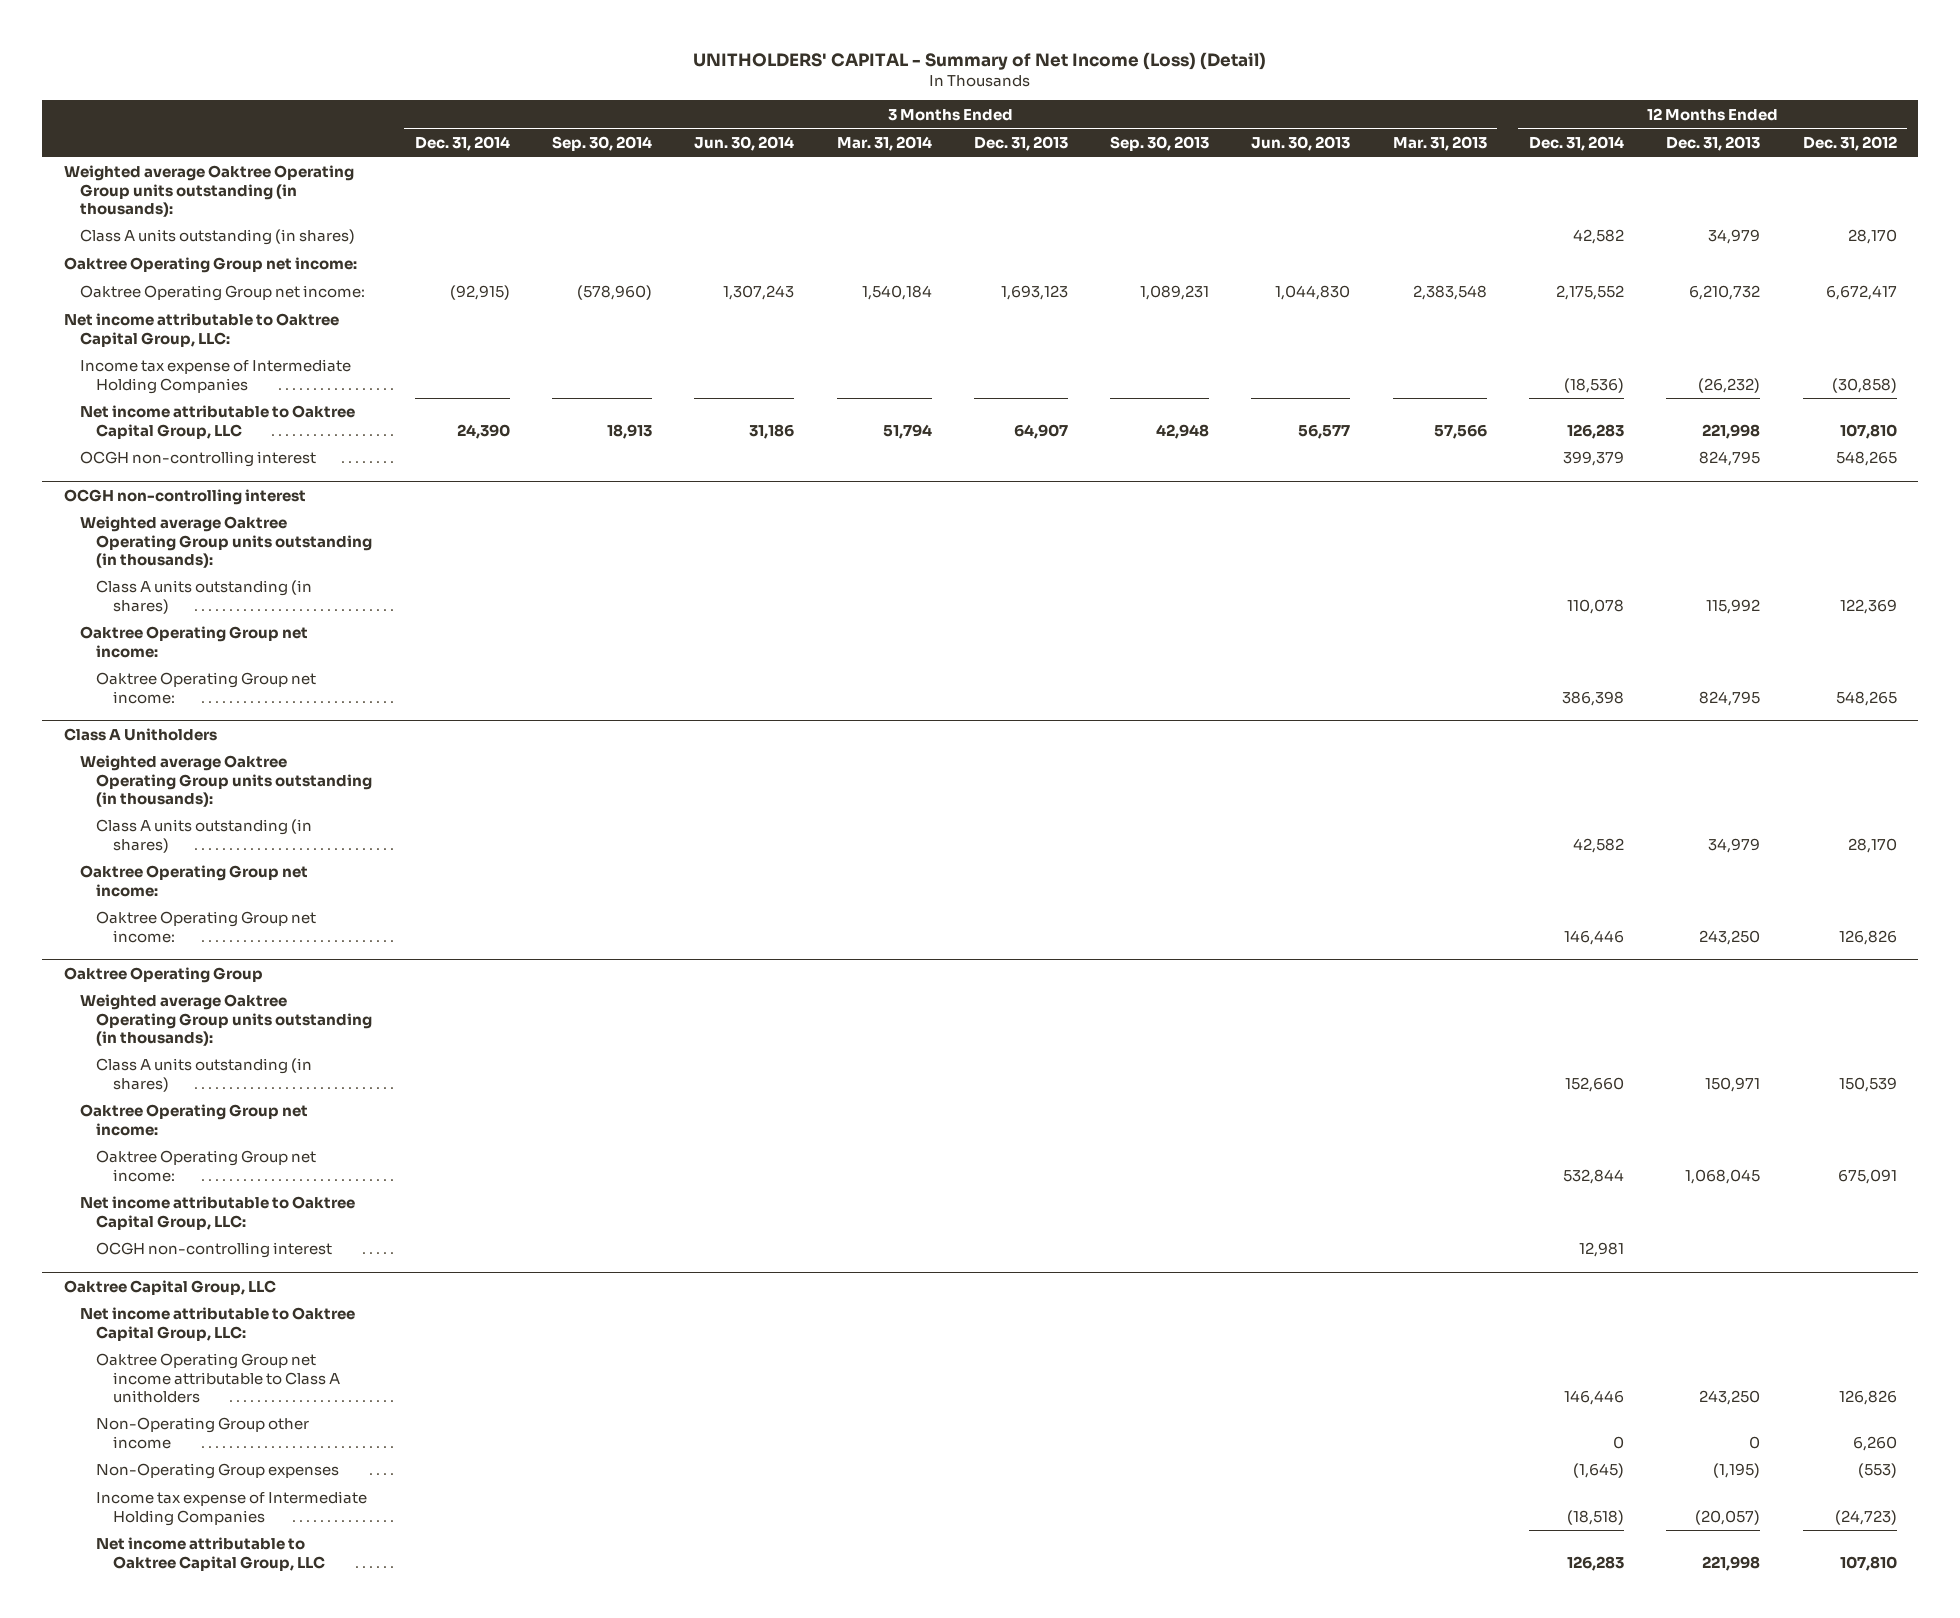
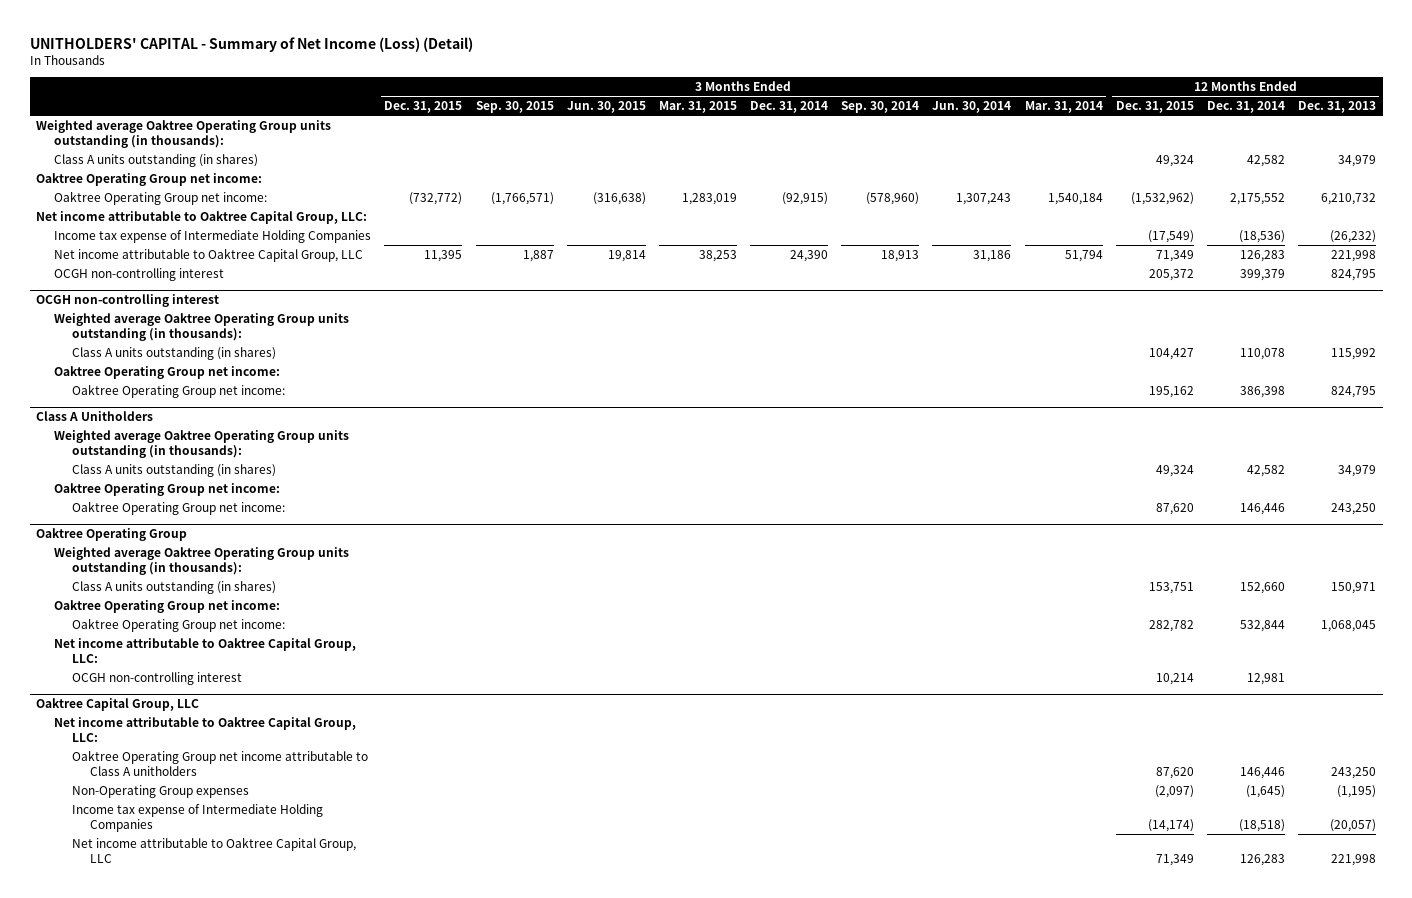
[973,135,1068,151] Dec. 31, 2013 -> none
[1110,135,1210,151] Sep. 30, 2013 -> none
[1251,135,1351,151] Jun. 30, 2013 -> none
[1392,135,1487,151] Mar. 31, 2013 -> none
[1802,135,1897,151] Dec. 31, 2012 -> none
none -> [384,101,463,114] Dec. 31, 2015
none -> [475,101,554,114] Sep. 30, 2015
none -> [566,101,646,114] Jun. 30, 2015
none -> [658,101,737,114] Mar. 31, 2015
none -> [1115,101,1194,114] Dec. 31, 2015
[96,1417,310,1449] Non-Operating Group other income -> none

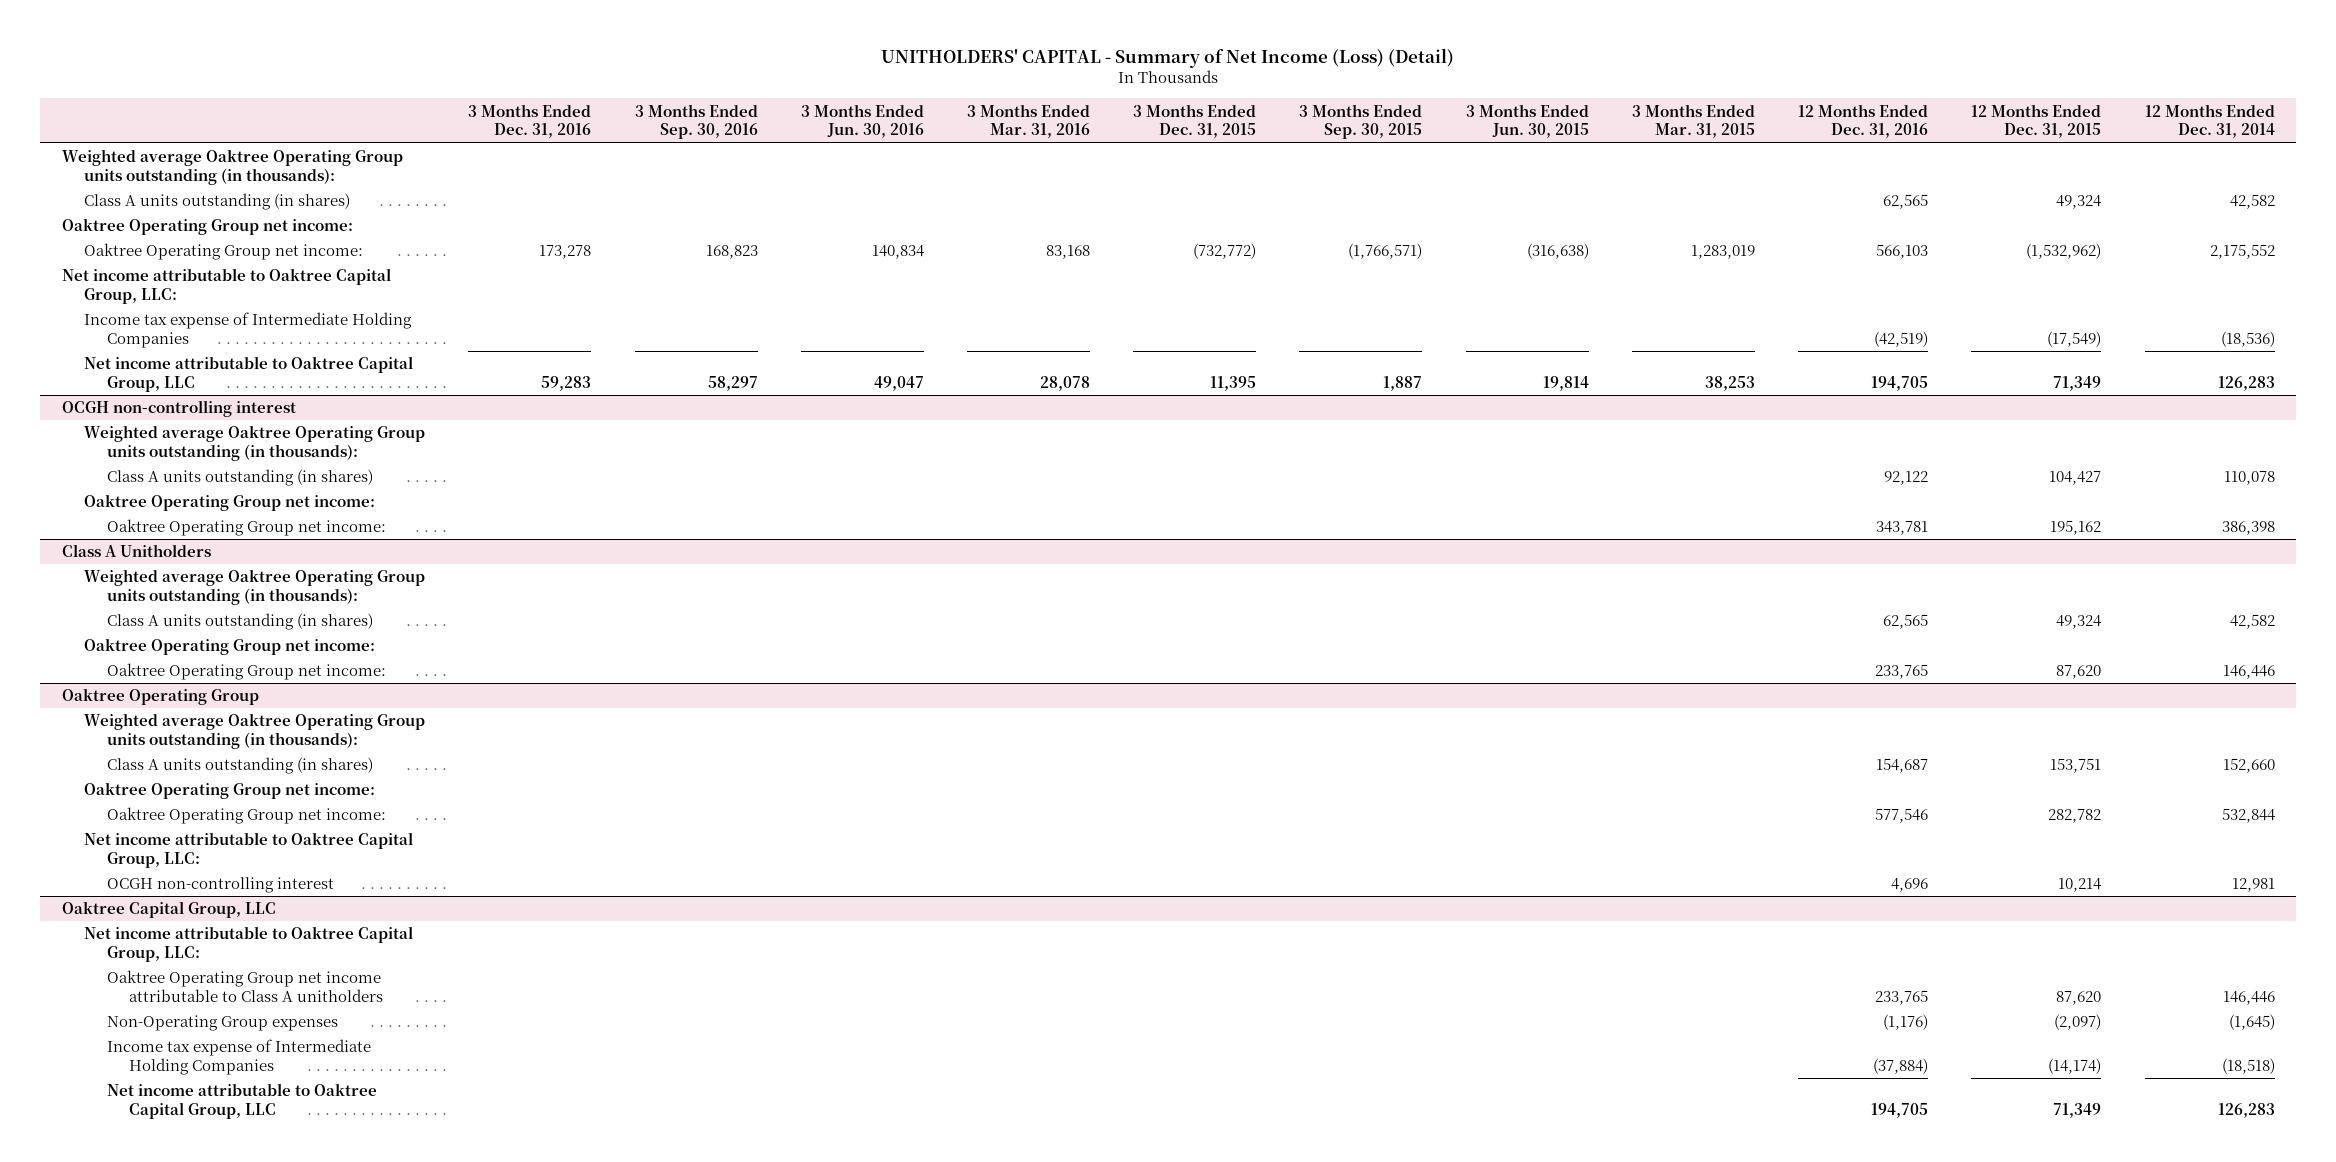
[750,101,829,114] Dec. 31, 2014 -> none
[841,101,920,114] Sep. 30, 2014 -> none
[932,101,1012,114] Jun. 30, 2014 -> none
[1024,101,1103,114] Mar. 31, 2014 -> none
[1298,101,1377,114] Dec. 31, 2013 -> none
none -> [468,103,592,139] 3 Months Ended Dec. 31, 2016
none -> [634,103,758,140] 3 Months Ended Sep. 30, 2016
none -> [800,103,924,139] 3 Months Ended Jun. 30, 2016
none -> [967,103,1091,139] 3 Months Ended Mar. 31, 2016
none -> [1798,103,1929,139] 12 Months Ended Dec. 31, 2016
[54,267,225,281] OCGH non-controlling interest -> none

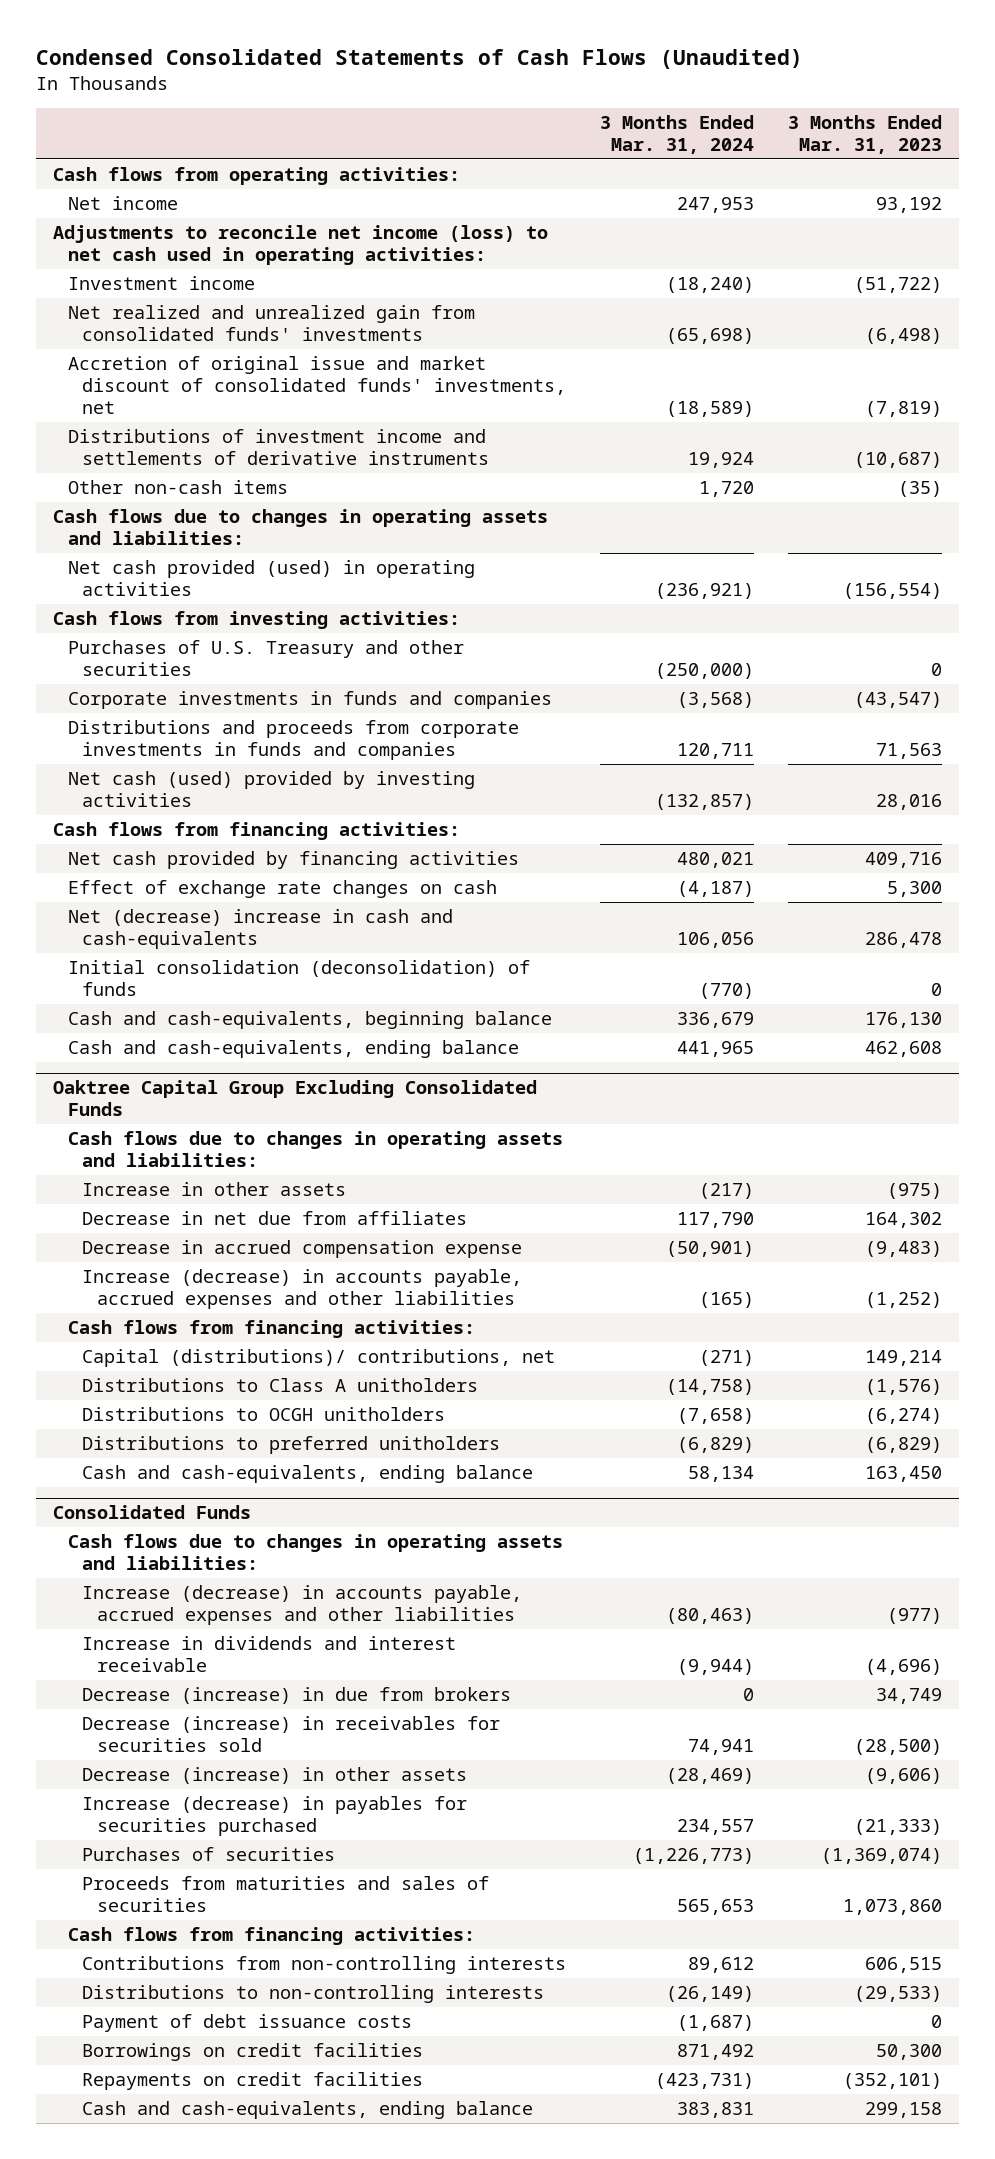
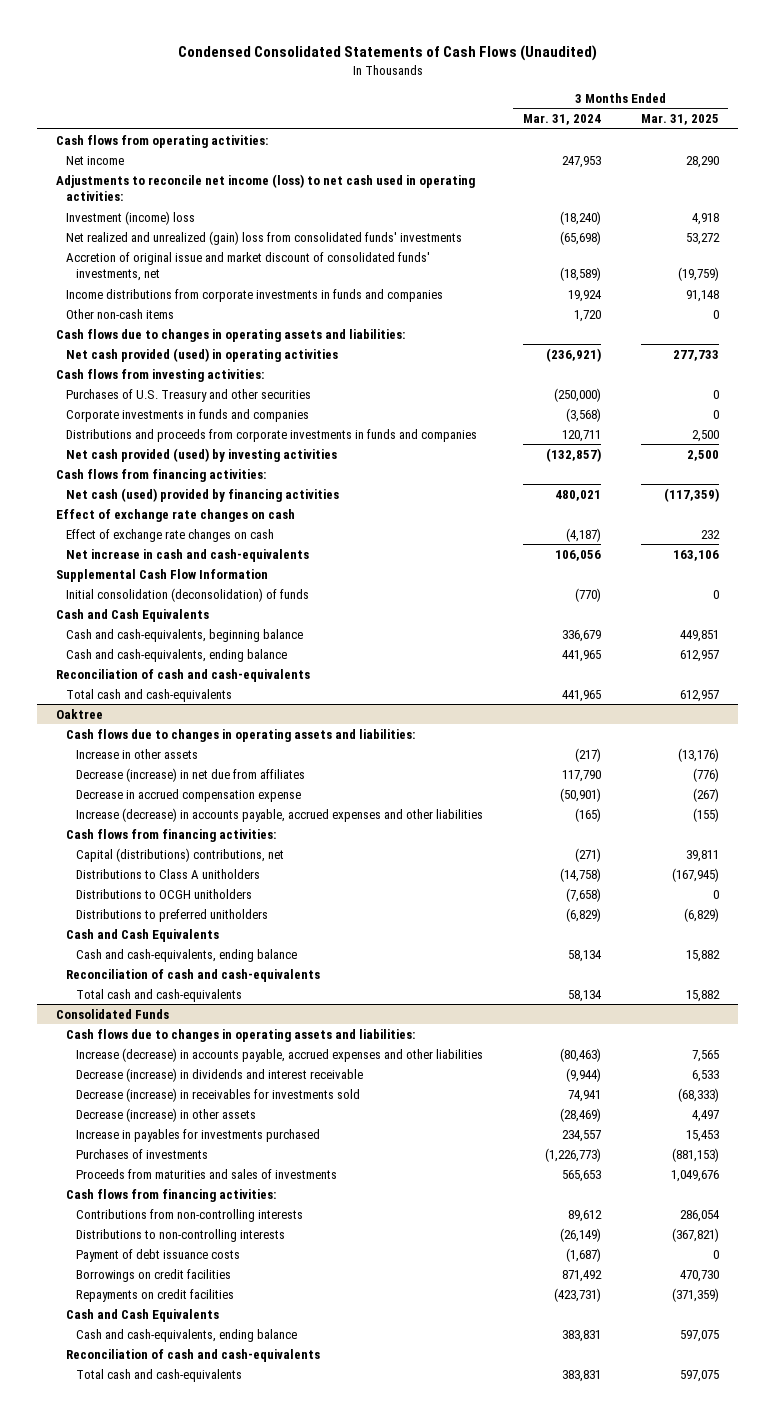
[788,114,943,155] 3 Months Ended Mar. 31, 2023 -> none
none -> [640,114,719,126] Mar. 31, 2025
[67,275,255,290] Investment income -> [66,210,196,225] Investment (income) loss
[67,304,475,342] Net realized and unrealized gain from consolidated funds' investments -> [66,230,463,245] Net realized and unrealized (gain) loss from consolidated funds' investments
[67,428,490,466] Distributions of investment income and settlements of derivative instruments -> [66,288,444,302] Income distributions from corporate investments in funds and companies
[67,770,475,808] Net cash (used) provided by investing activities -> [66,447,338,462] Net cash provided (used) by investing activities
[67,850,519,869] Net cash provided by financing activities -> [66,487,340,502] Net cash (used) provided by financing activities
none -> [56,508,296,522] Effect of exchange rate changes on cash
[67,908,453,950] Net (decrease) increase in cash and cash-equivalents -> [66,548,310,562] Net increase in cash and cash-equivalents
none -> [56,568,269,582] Supplemental Cash Flow Information
none -> [56,608,210,622] Cash and Cash Equivalents
none -> [56,668,311,682] Reconciliation of cash and cash-equivalents
none -> [66,688,233,702] Total cash and cash-equivalents
[53,1080,538,1117] Oaktree Capital Group Excluding Consolidated Funds -> [56,708,104,719] Oaktree
[82,1210,468,1225] Decrease in net due from affiliates -> [76,767,306,782] Decrease (increase) in net due from affiliates
[82,1348,556,1367] Capital (distributions)/ contributions, net -> [76,847,285,862] Capital (distributions) contributions, net
none -> [66,928,220,942] Cash and Cash Equivalents
none -> [66,968,321,982] Reconciliation of cash and cash-equivalents
none -> [76,988,243,1002] Total cash and cash-equivalents
[82,1686,512,1704] Decrease (increase) in due from brokers -> none
[82,1635,457,1673] Increase in dividends and interest receivable -> [76,1067,364,1082] Decrease (increase) in dividends and interest receivable
[82,1715,501,1753] Decrease (increase) in receivables for securities sold -> [76,1087,361,1102] Decrease (increase) in receivables for investments sold
[82,1795,468,1837] Increase (decrease) in payables for securities purchased -> [76,1128,321,1142] Increase in payables for investments purchased
[82,1846,336,1861] Purchases of securities -> [76,1148,209,1159] Purchases of investments
[82,1875,490,1913] Proceeds from maturities and sales of securities -> [76,1168,338,1179] Proceeds from maturities and sales of investments
none -> [66,1308,220,1322] Cash and Cash Equivalents
none -> [66,1348,321,1362] Reconciliation of cash and cash-equivalents
none -> [76,1368,243,1382] Total cash and cash-equivalents

